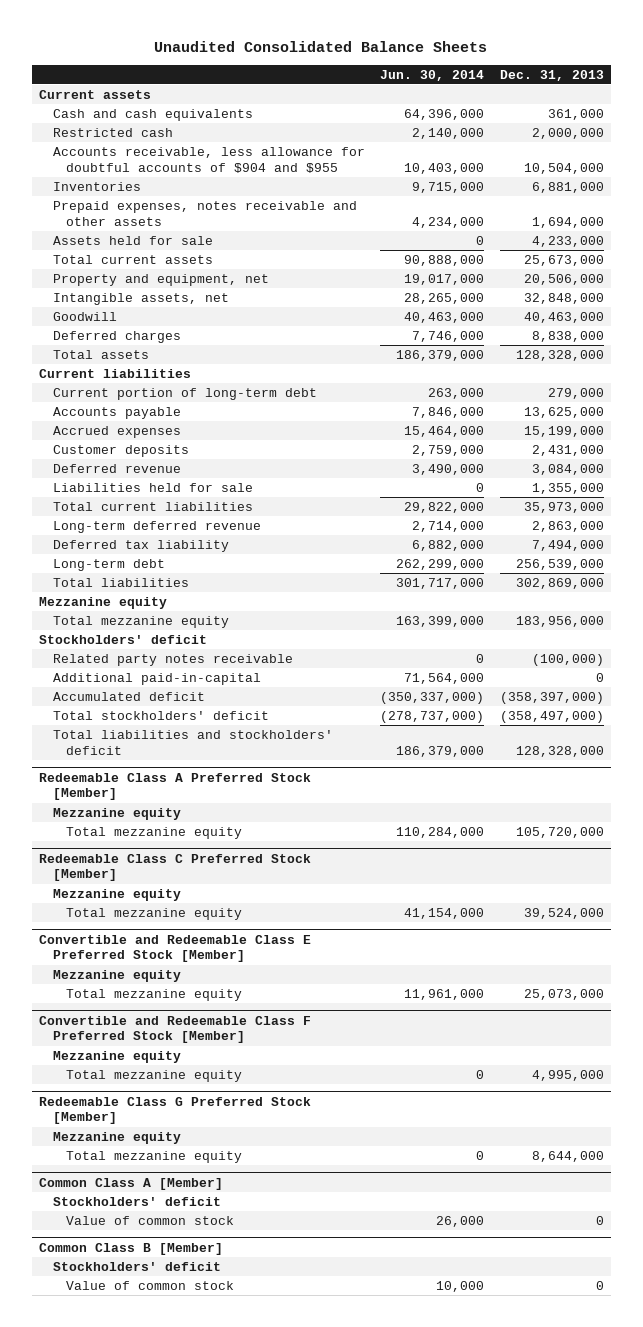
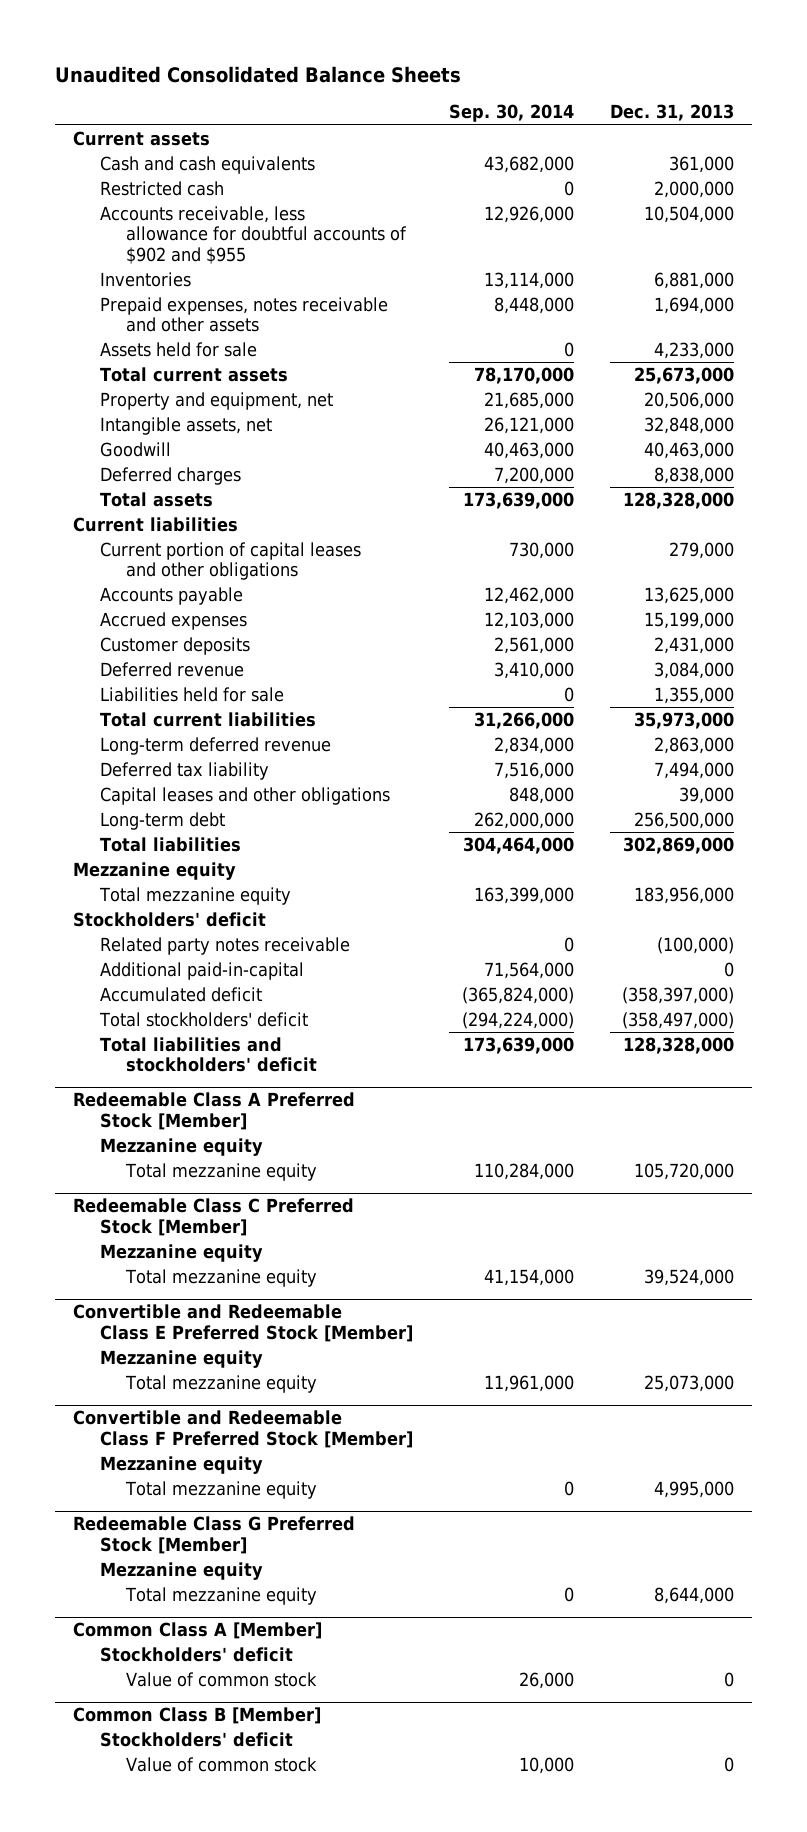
[380,69,485,81] Jun. 30, 2014 -> none
none -> [448,104,574,123] Sep. 30, 2014
[52,146,365,173] Accounts receivable, less allowance for doubtful accounts of $904 and $955 -> [99,205,407,264] Accounts receivable, less allowance for doubtful accounts of $902 and $955
[52,387,317,400] Current portion of long-term debt -> [99,541,361,581] Current portion of capital leases and other obligations
none -> [99,786,390,805] Capital leases and other obligations
[515,558,604,570] 256,539,000 -> [634,811,735,829] 256,500,000

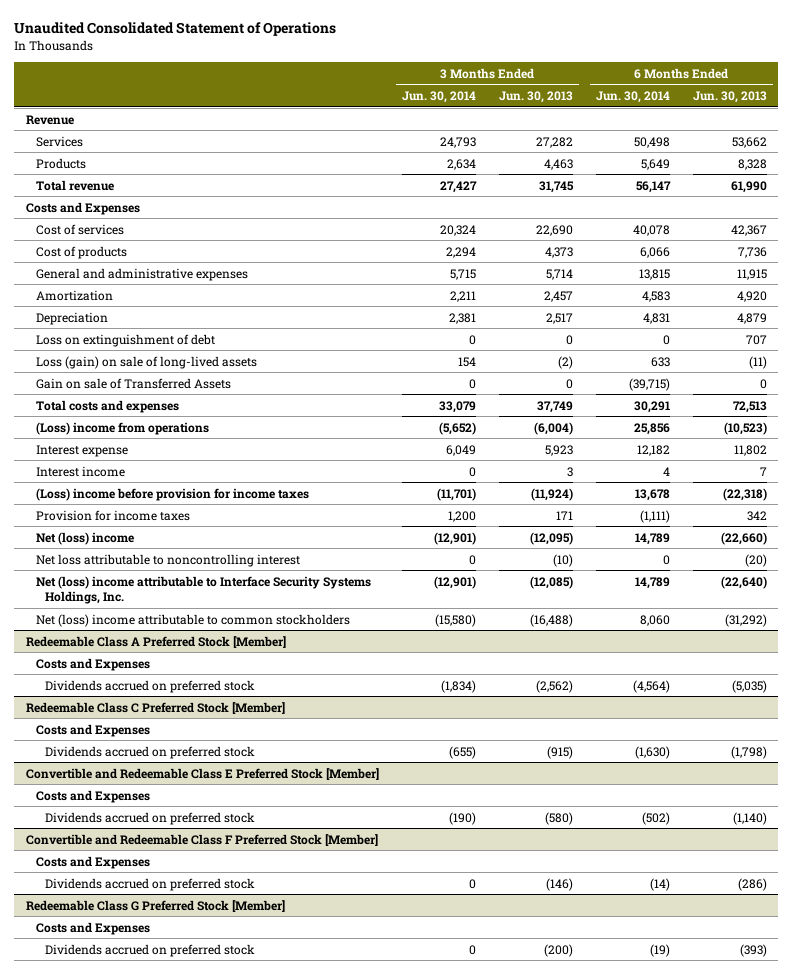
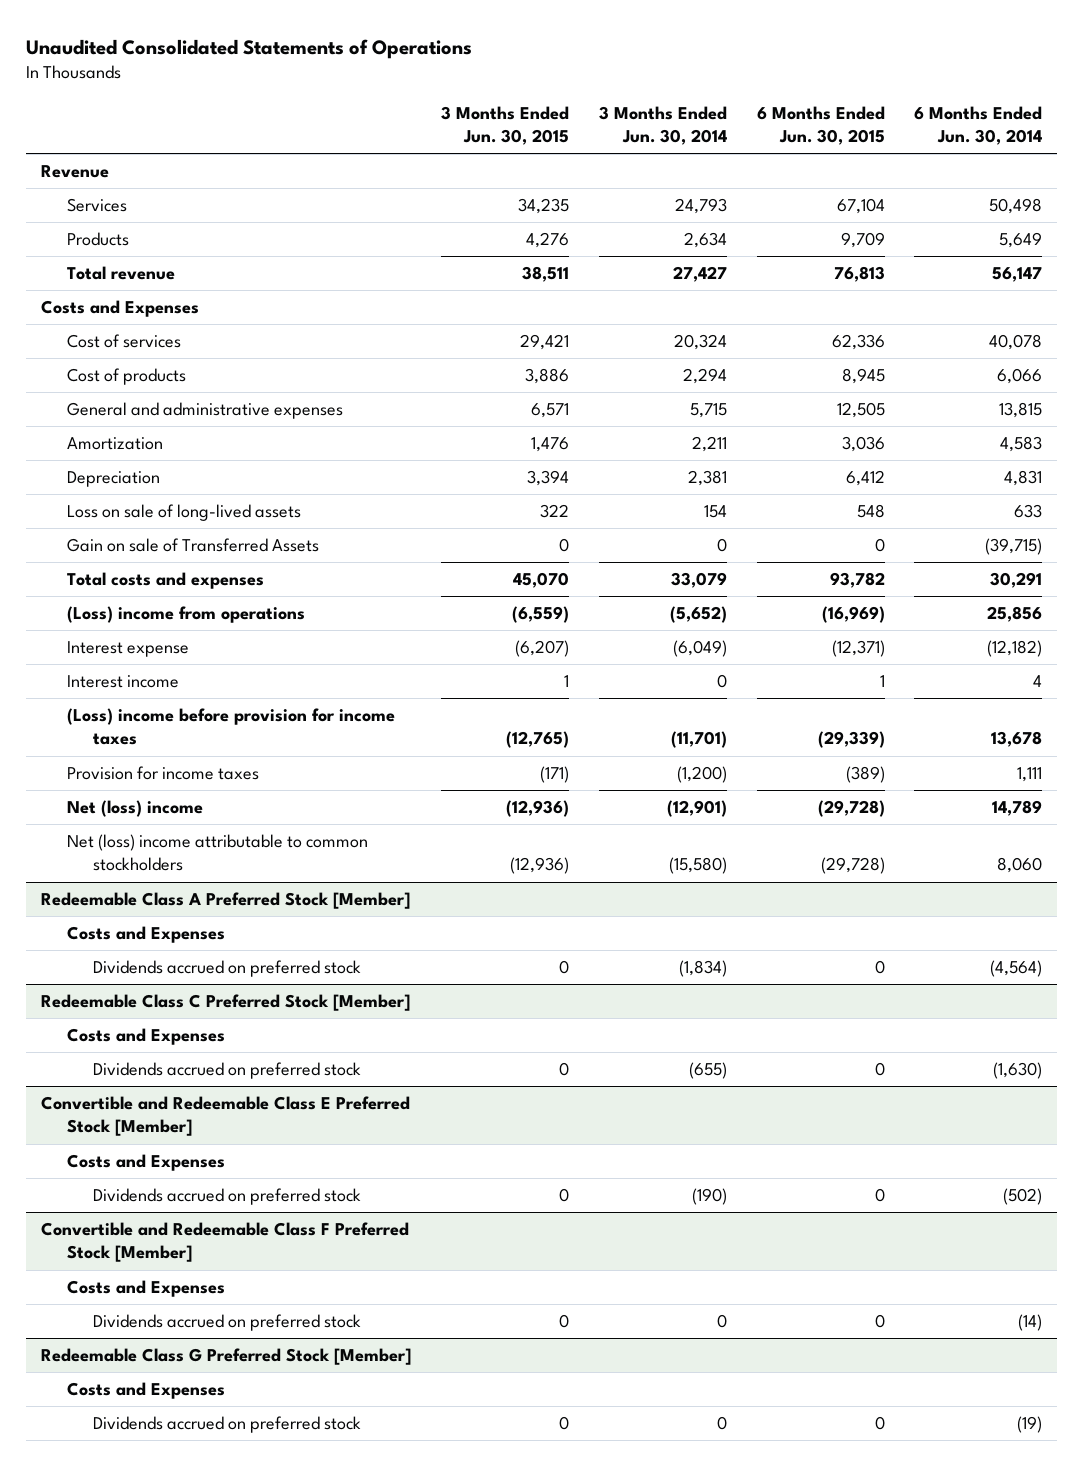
[14,22,337,37] Unaudited Consolidated Statement of Operations -> [25,38,472,59] Unaudited Consolidated Statements of Operations
[498,90,573,103] Jun. 30, 2013 -> none
[692,90,767,103] Jun. 30, 2013 -> none
none -> [440,105,569,146] 3 Months Ended Jun. 30, 2015
none -> [756,105,885,146] 6 Months Ended Jun. 30, 2015
[35,333,215,347] Loss on extinguishment of debt -> none
[35,355,257,369] Loss (gain) on sale of long-lived assets -> [67,504,302,522] Loss on sale of long-lived assets
[445,444,476,456] 6,049 -> [672,640,727,658] (6,049)
[636,444,670,456] 12,182 -> [987,640,1043,658] (12,182)
[447,510,476,522] 1,200 -> [676,766,727,784] (1,200)
[639,509,670,523] (1,111) -> [1017,767,1043,783] 1,111
[35,553,300,567] Net loss attributable to noncontrolling interest -> none
[35,575,371,605] Net (loss) income attributable to Interface Security Systems Holdings, Inc. -> none

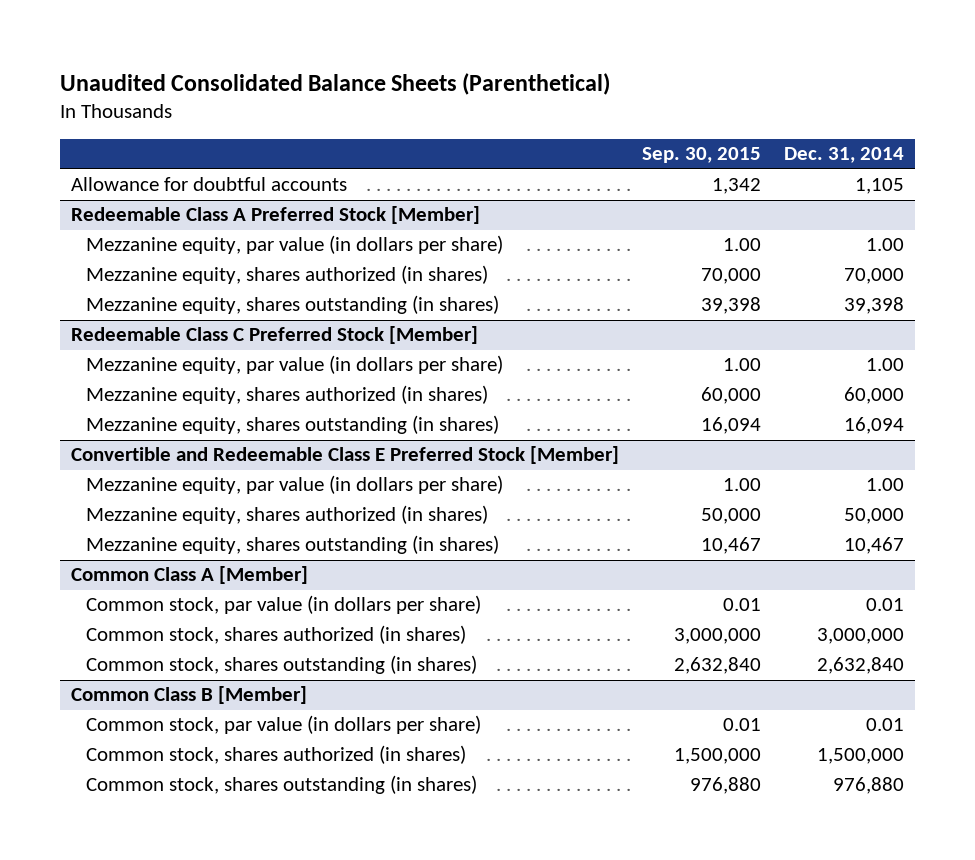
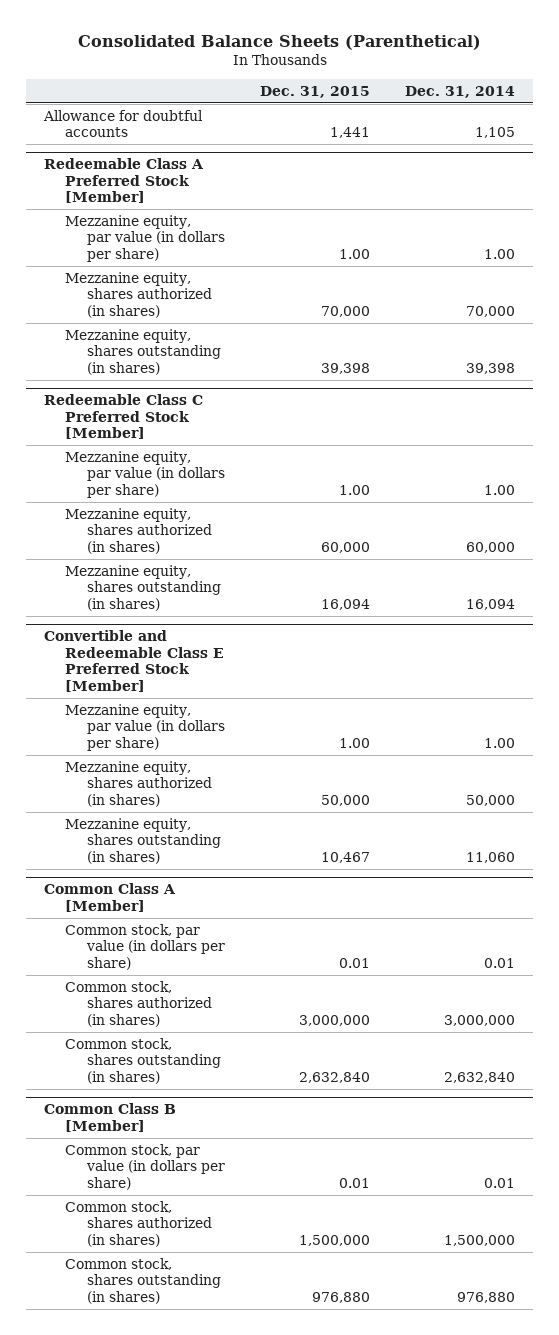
[59,73,610,96] Unaudited Consolidated Balance Sheets (Parenthetical) -> [77,35,481,51] Consolidated Balance Sheets (Parenthetical)
[641,147,761,164] Sep. 30, 2015 -> none
none -> [259,85,370,98] Dec. 31, 2015
[843,537,904,555] 10,467 -> [466,851,516,863] 11,060

